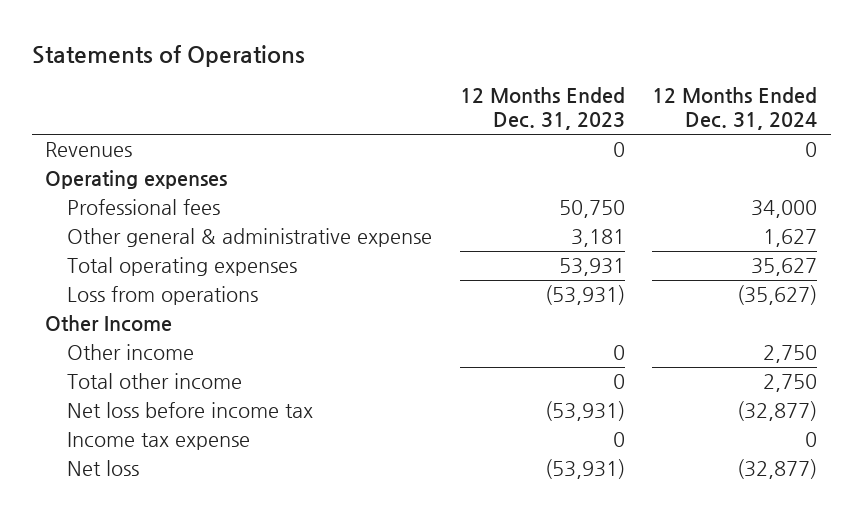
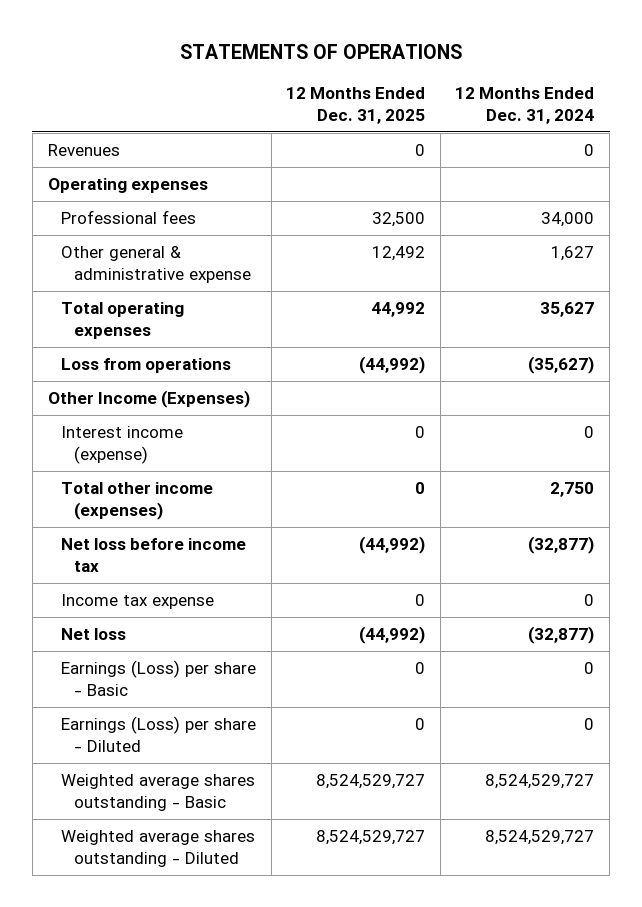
[31,44,305,67] Statements of Operations -> [180,43,463,59] STATEMENTS OF OPERATIONS
[459,87,625,131] 12 Months Ended Dec. 31, 2023 -> none
none -> [286,86,426,124] 12 Months Ended Dec. 31, 2025
[67,344,195,361] Other income -> none
[45,315,173,333] Other Income -> [47,389,250,408] Other Income (Expenses)
none -> [60,425,183,464] Interest income (expense)
[67,373,243,390] Total other income -> [60,481,213,520] Total other income (expenses)
none -> [60,659,256,696] Earnings (Loss) per share - Basic
none -> [60,715,256,752] Earnings (Loss) per share - Diluted
none -> [60,773,255,811] Weighted average shares outstanding - Basic
none -> [60,829,255,867] Weighted average shares outstanding - Diluted

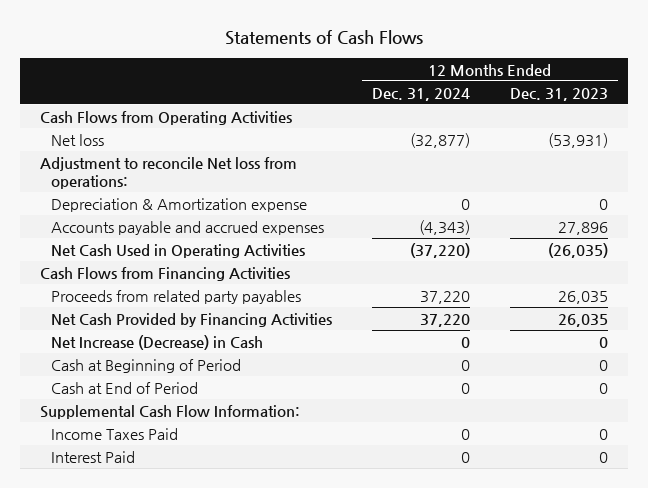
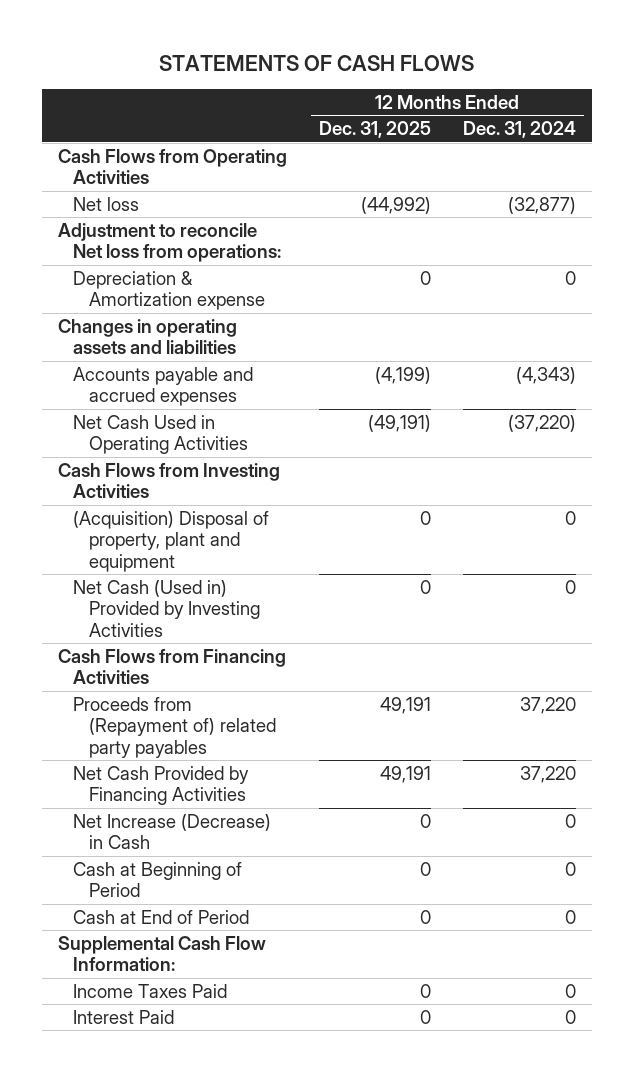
[224,30,423,46] Statements of Cash Flows -> [158,54,474,71] STATEMENTS OF CASH FLOWS
[509,87,608,101] Dec. 31, 2023 -> none
none -> [318,121,431,139] Dec. 31, 2025
none -> [58,318,238,355] Changes in operating assets and liabilities
none -> [58,462,281,499] Cash Flows from Investing Activities
none -> [73,510,270,572] (Acquisition) Disposal of property, plant and equipment
none -> [73,579,260,637] Net Cash (Used in) Provided by Investing Activities
[50,289,301,304] Proceeds from related party payables -> [73,696,276,758] Proceeds from (Repayment of) related party payables

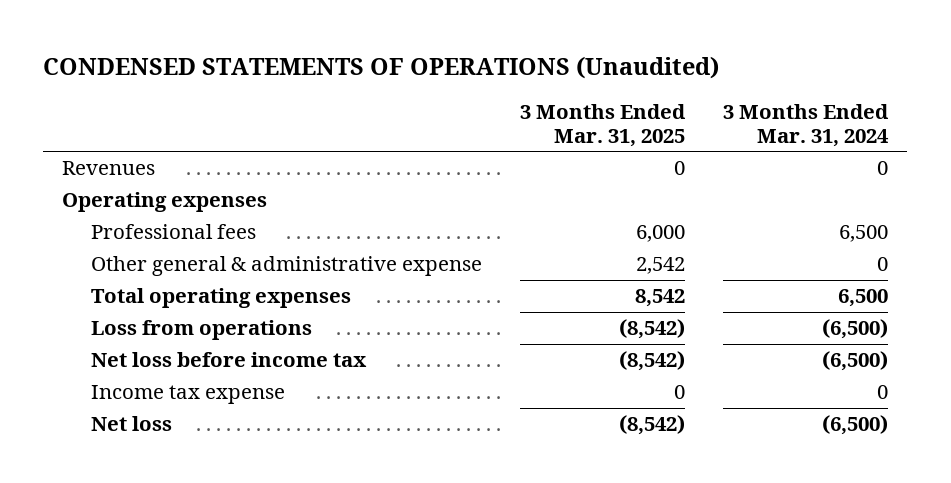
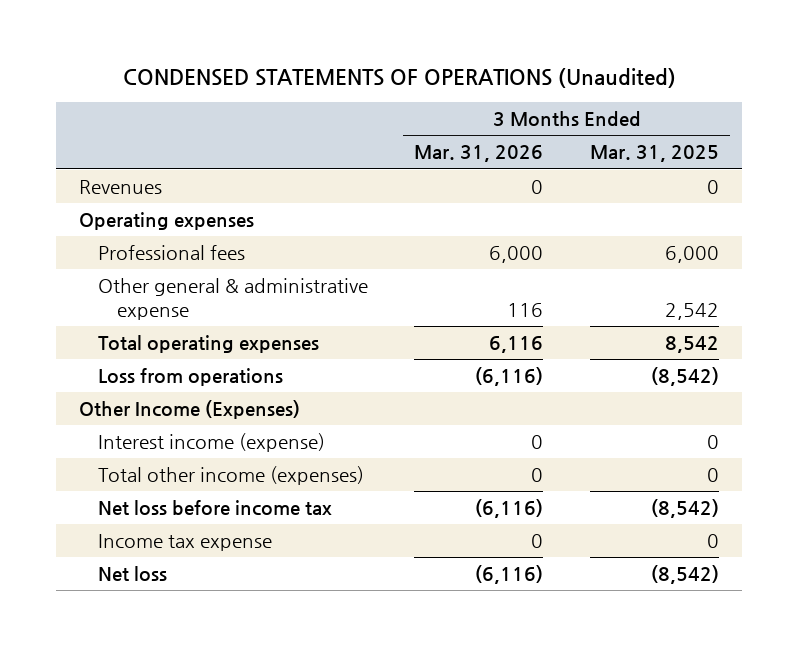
[723,104,890,147] 3 Months Ended Mar. 31, 2024 -> none
none -> [414,145,544,163] Mar. 31, 2026
none -> [78,399,300,419] Other Income (Expenses)
none -> [97,432,325,452] Interest income (expense)
none -> [97,465,364,485] Total other income (expenses)

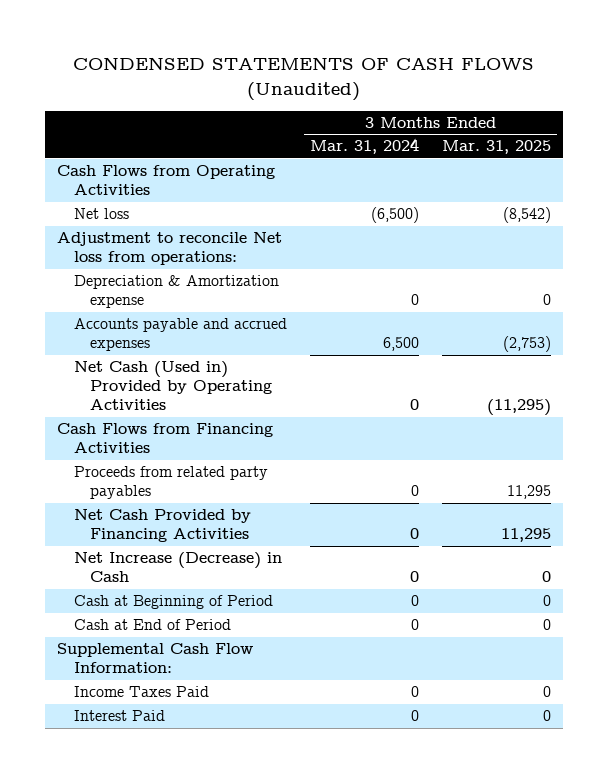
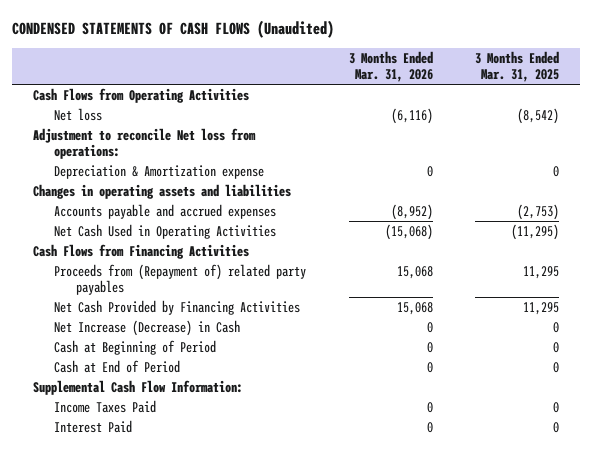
[309,138,419,155] Mar. 31, 2024 -> none
none -> [348,50,433,83] 3 Months Ended Mar. 31, 2026
none -> [32,183,291,199] Changes in operating assets and liabilities
[73,361,273,411] Net Cash (Used in) Provided by Operating Activities -> [54,223,277,239] Net Cash Used in Operating Activities
[73,466,268,500] Proceeds from related party payables -> [54,263,307,296] Proceeds from (Repayment of) related party payables

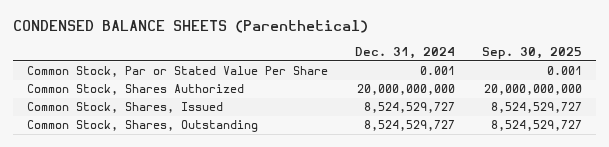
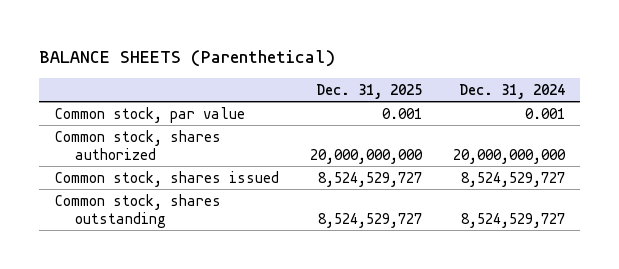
[13,20,369,34] CONDENSED BALANCE SHEETS (Parenthetical) -> [39,49,336,67] BALANCE SHEETS (Parenthetical)
[482,47,583,60] Sep. 30, 2025 -> none
none -> [315,83,422,99] Dec. 31, 2025
[26,66,328,78] Common Stock, Par or Stated Value Per Share -> [54,106,245,123] Common stock, par value
[26,84,244,96] Common Stock, Shares Authorized -> [54,129,221,160] Common stock, shares authorized
[26,102,223,114] Common Stock, Shares, Issued -> [54,170,279,187] Common stock, shares issued
[26,120,258,133] Common Stock, Shares, Outstanding -> [54,193,221,228] Common stock, shares outstanding

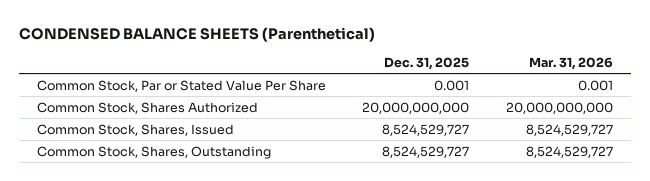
[39,49,336,67] BALANCE SHEETS (Parenthetical) -> [19,26,376,42] CONDENSED BALANCE SHEETS (Parenthetical)
[458,83,565,99] Dec. 31, 2024 -> none
none -> [528,56,613,70] Mar. 31, 2026
[54,106,245,123] Common stock, par value -> [37,79,327,92] Common Stock, Par or Stated Value Per Share
[54,129,221,160] Common stock, shares authorized -> [37,101,259,114] Common Stock, Shares Authorized
[54,170,279,187] Common stock, shares issued -> [37,123,235,136] Common Stock, Shares, Issued
[54,193,221,228] Common stock, shares outstanding -> [37,145,272,159] Common Stock, Shares, Outstanding

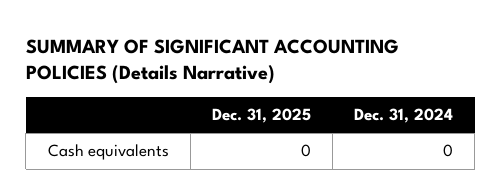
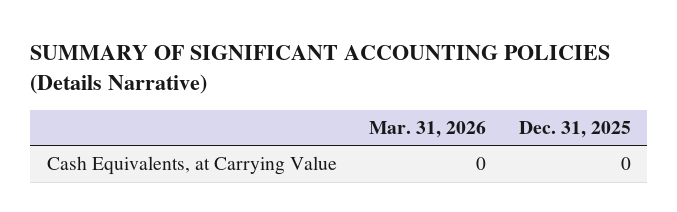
[354,108,454,124] Dec. 31, 2024 -> none
none -> [369,120,487,138] Mar. 31, 2026
[47,144,169,161] Cash equivalents -> [46,156,337,176] Cash Equivalents, at Carrying Value

